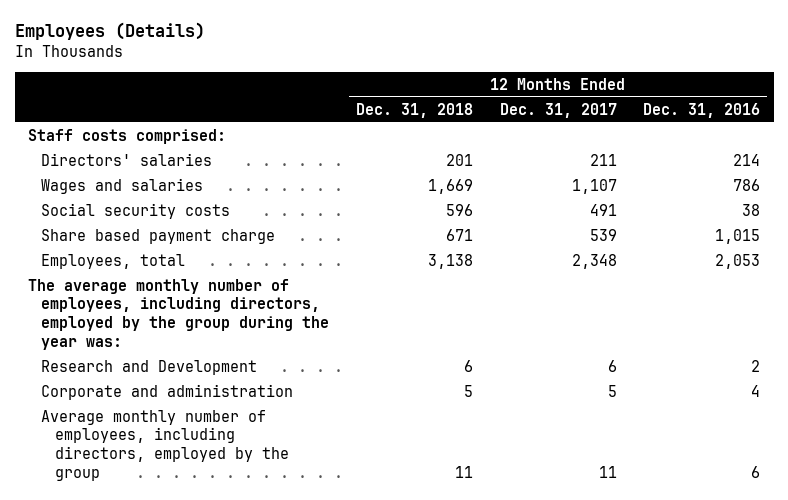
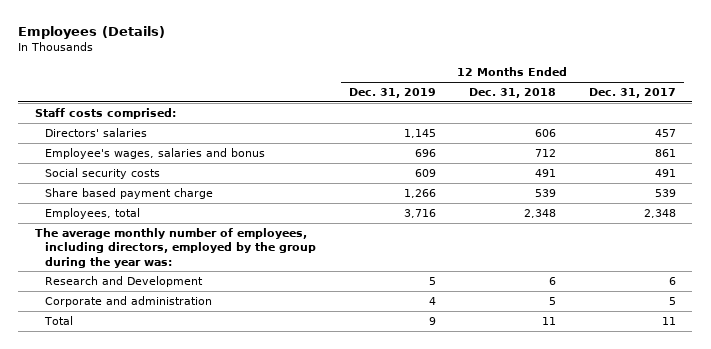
[643,102,761,118] Dec. 31, 2016 -> none
none -> [348,87,436,98] Dec. 31, 2019
[445,153,473,166] 201 -> [534,128,556,137] 606
[589,153,617,166] 211 -> [654,128,676,137] 457
[41,177,204,194] Wages and salaries -> [44,147,265,159] Employee's wages, salaries and bonus
[427,178,473,194] 1,669 -> [534,148,556,157] 712
[571,178,617,194] 1,107 -> [654,148,676,157] 861
[445,203,473,216] 596 -> [534,168,556,177] 491
[445,228,473,241] 671 -> [534,188,556,197] 539
[427,253,473,269] 3,138 -> [523,208,556,218] 2,348
[41,409,289,481] Average monthly number of employees, including directors, employed by the group -> [43,315,73,325] Total

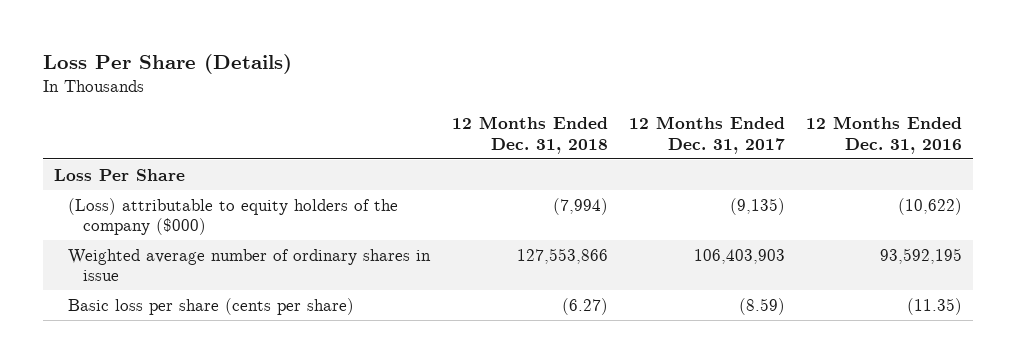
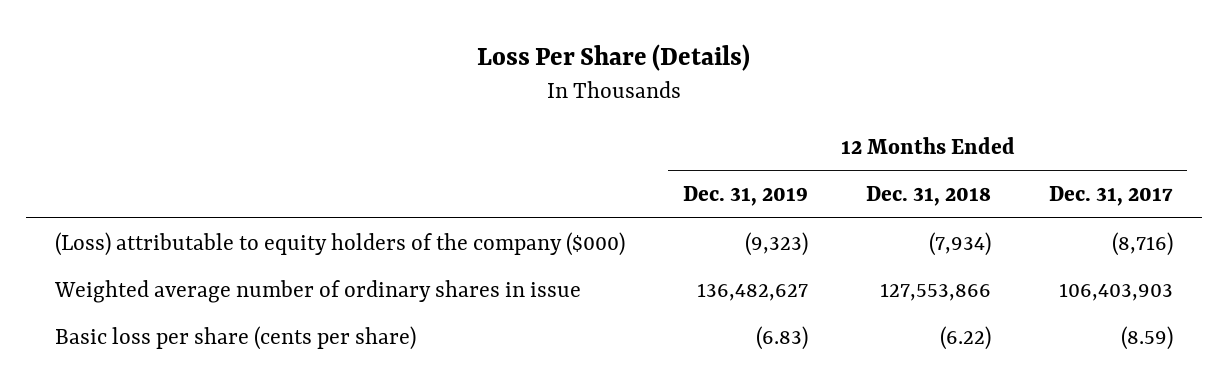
[806,116,963,154] 12 Months Ended Dec. 31, 2016 -> none
none -> [682,186,808,207] Dec. 31, 2019
[53,168,185,181] Loss Per Share -> none
[552,197,608,215] (7,994) -> [928,231,991,256] (7,934)
[729,197,785,215] (9,135) -> [1111,231,1173,256] (8,716)
[561,297,608,315] (6.27) -> [939,325,991,350] (6.22)

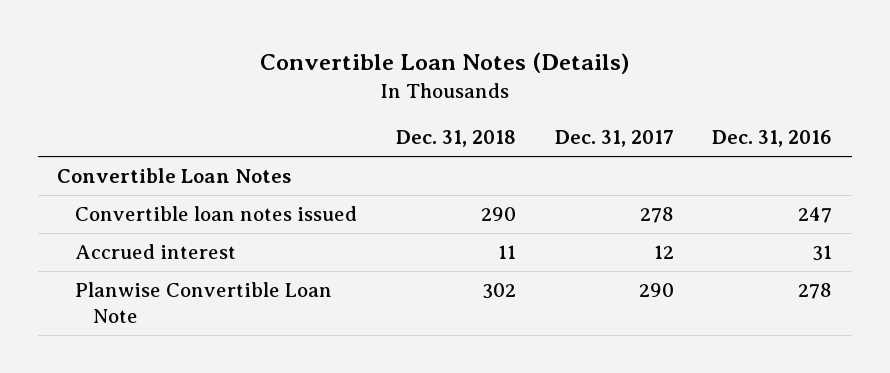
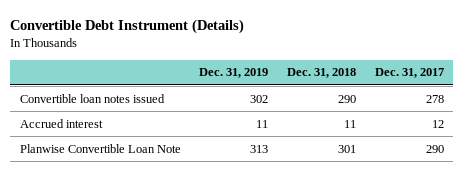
[259,51,629,74] Convertible Loan Notes (Details) -> [10,19,245,35] Convertible Debt Instrument (Details)
[712,130,833,148] Dec. 31, 2016 -> none
none -> [199,68,269,79] Dec. 31, 2019
[57,167,292,183] Convertible Loan Notes -> none
[481,282,516,299] 302 -> [338,144,357,153] 301

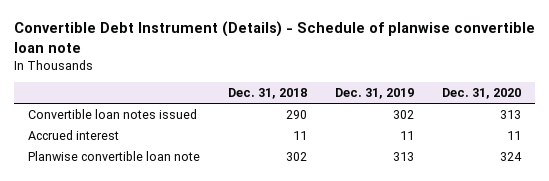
[10,19,245,35] Convertible Debt Instrument (Details) -> [13,21,535,53] Convertible Debt Instrument (Details) - Schedule of planwise convertible loan note
[374,68,444,79] Dec. 31, 2017 -> none
none -> [441,88,521,100] Dec. 31, 2020
[19,143,181,153] Planwise Convertible Loan Note -> [27,150,200,161] Planwise convertible loan note
[338,144,357,153] 301 -> [285,151,307,161] 302

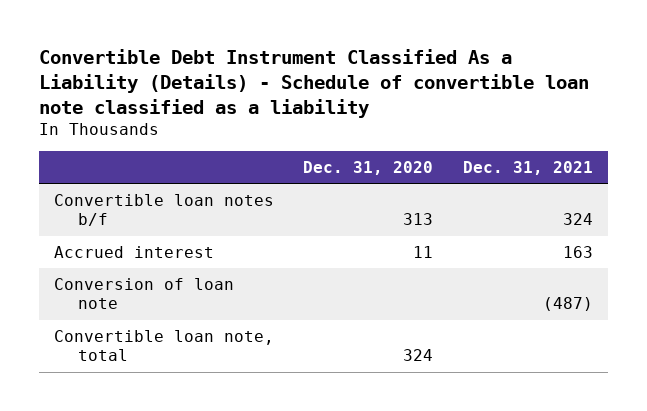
[13,21,535,53] Convertible Debt Instrument (Details) - Schedule of planwise convertible loan note -> [39,48,590,118] Convertible Debt Instrument Classified As a Liability (Details) - Schedule of convertible loan note classified as a liability
[227,88,307,100] Dec. 31, 2018 -> none
[334,88,414,100] Dec. 31, 2019 -> none
none -> [462,161,593,176] Dec. 31, 2021
[27,108,197,119] Convertible loan notes issued -> [53,193,274,227] Convertible loan notes b/f
none -> [53,277,234,310] Conversion of loan note
[27,150,200,161] Planwise convertible loan note -> [53,329,274,362] Convertible loan note, total

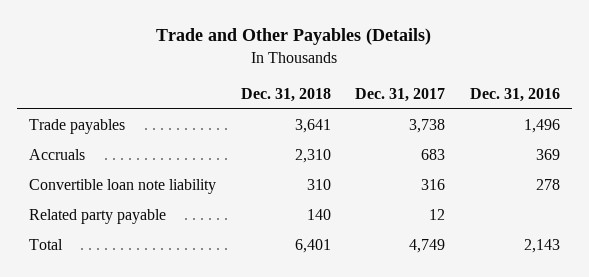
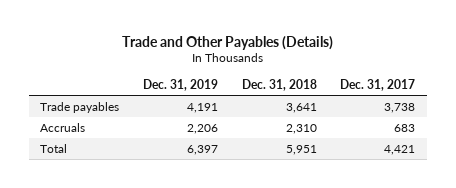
[469,87,560,102] Dec. 31, 2016 -> none
none -> [143,78,219,91] Dec. 31, 2019
[29,179,217,195] Convertible loan note liability -> none
[29,209,167,225] Related party payable -> none
[294,239,331,254] 6,401 -> [285,144,317,155] 5,951
[409,239,446,254] 4,749 -> [384,144,416,155] 4,421

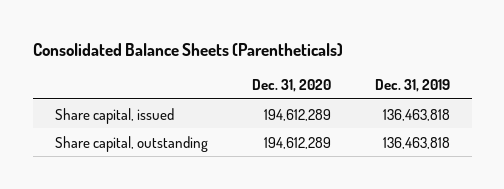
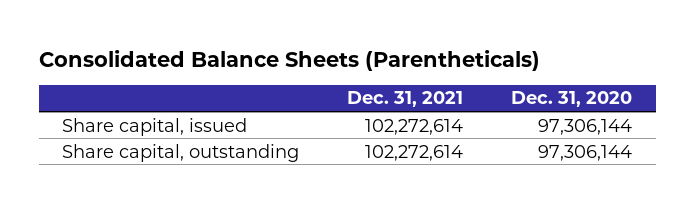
[374,79,450,93] Dec. 31, 2019 -> none
none -> [347,91,464,108] Dec. 31, 2021
[263,108,331,121] 194,612,289 -> [537,118,632,135] 97,306,144
[263,136,331,149] 194,612,289 -> [537,144,632,161] 97,306,144

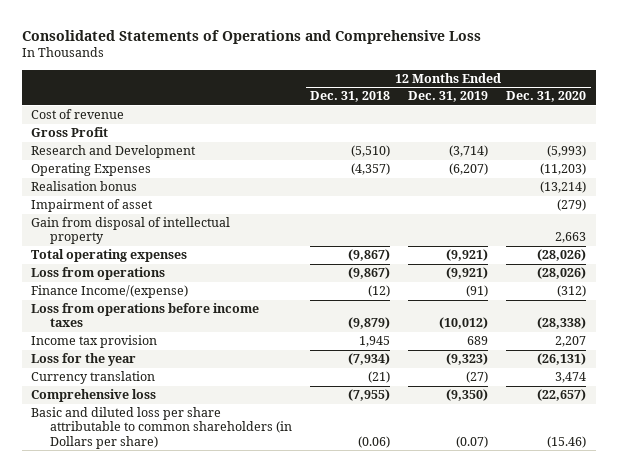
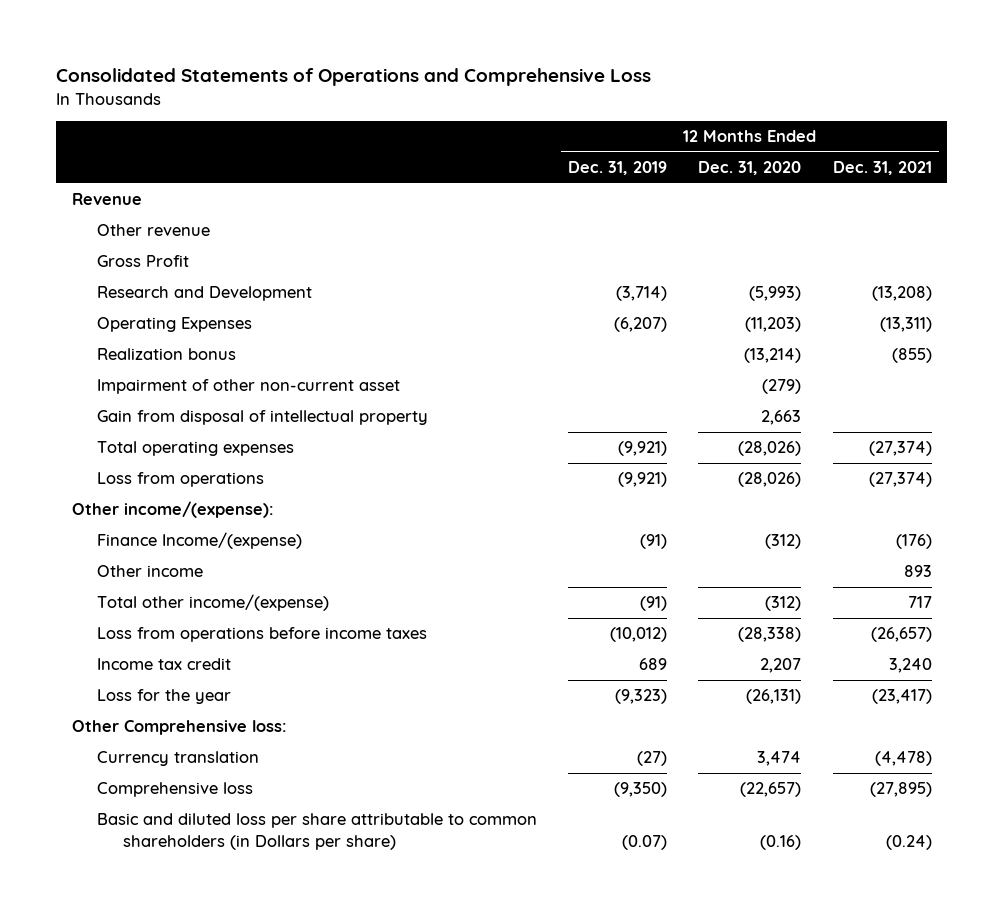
[310,91,391,103] Dec. 31, 2018 -> none
none -> [832,161,932,176] Dec. 31, 2021
none -> [71,193,142,206] Revenue
[30,109,124,120] Cost of revenue -> [97,224,211,237] Other revenue
[30,181,137,192] Realisation bonus -> [97,348,237,361] Realization bonus
[30,199,153,213] Impairment of asset -> [97,379,401,395] Impairment of other non-current asset
none -> [71,501,274,519] Other income/(expense):
none -> [97,565,204,578] Other income
none -> [97,594,330,612] Total other income/(expense)
[30,335,157,349] Income tax provision -> [97,658,232,671] Income tax credit
none -> [71,720,287,736] Other Comprehensive loss:
[547,435,587,448] (15.46) -> [760,834,802,850] (0.16)

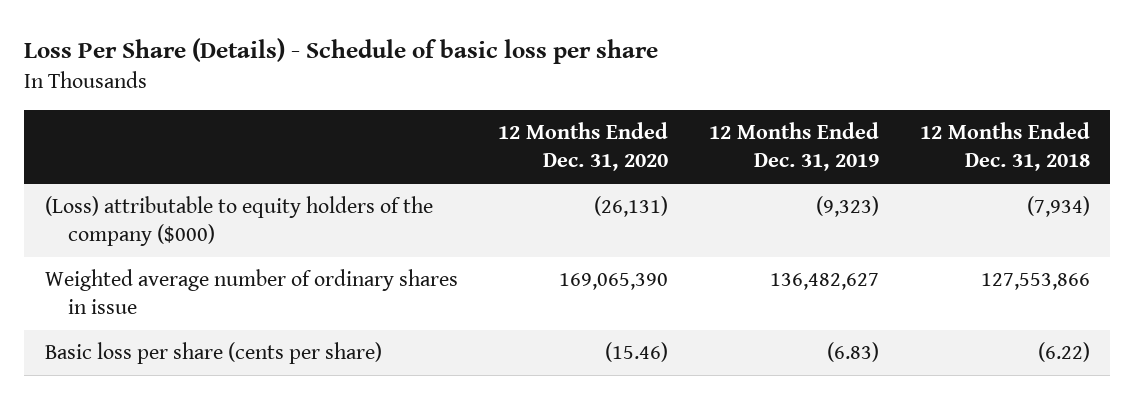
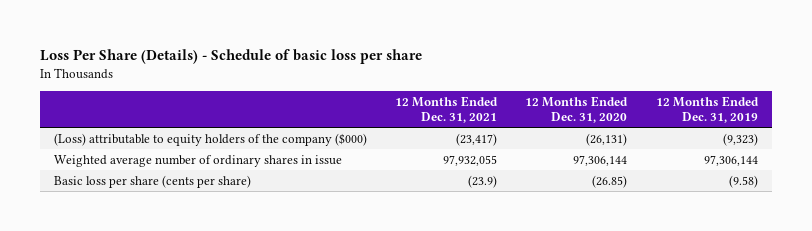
[919,122,1090,172] 12 Months Ended Dec. 31, 2018 -> none
none -> [395,95,499,123] 12 Months Ended Dec. 31, 2021
[559,273,669,291] 169,065,390 -> [573,154,628,166] 97,306,144
[769,273,879,291] 136,482,627 -> [703,154,758,166] 97,306,144
[605,342,669,363] (15.46) -> [592,174,628,188] (26.85)
[826,342,879,363] (6.83) -> [728,174,758,188] (9.58)

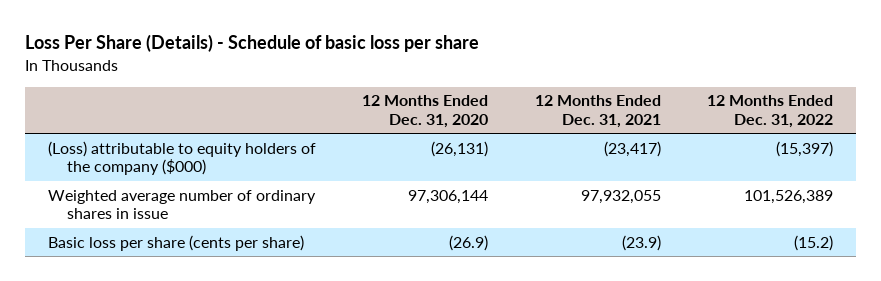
[655,95,759,123] 12 Months Ended Dec. 31, 2019 -> none
none -> [706,95,833,129] 12 Months Ended Dec. 31, 2022
[592,174,628,188] (26.85) -> [449,234,489,251] (26.9)

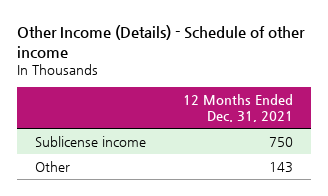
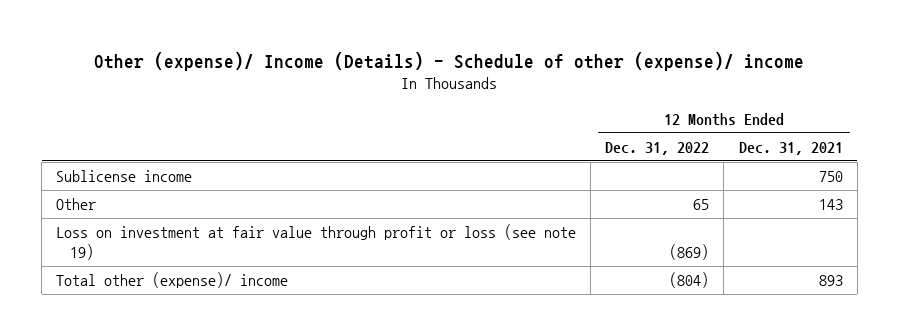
[17,24,306,58] Other Income (Details) - Schedule of other income -> [94,51,805,71] Other (expense)/ Income (Details) - Schedule of other (expense)/ income
none -> [605,141,710,155] Dec. 31, 2022
none -> [56,224,577,260] Loss on investment at fair value through profit or loss (see note 19)
none -> [56,272,289,289] Total other (expense)/ income

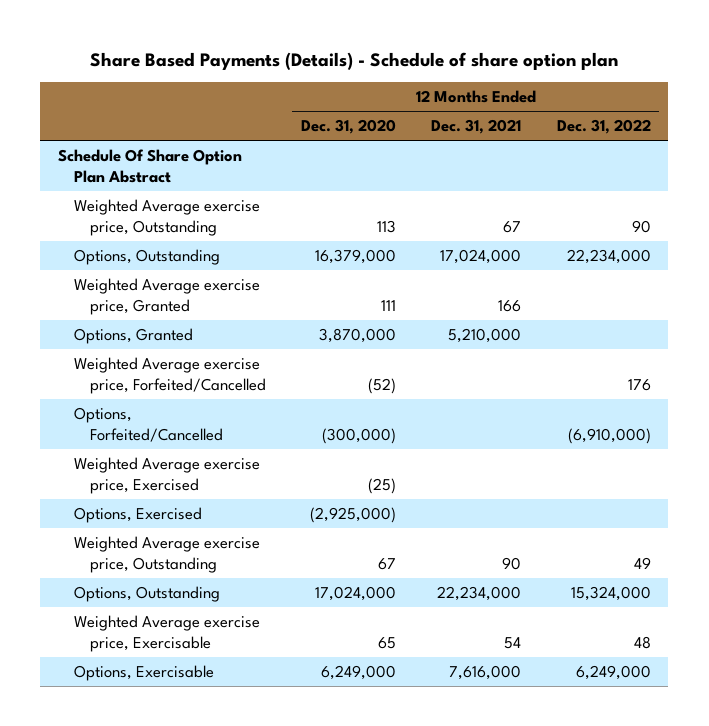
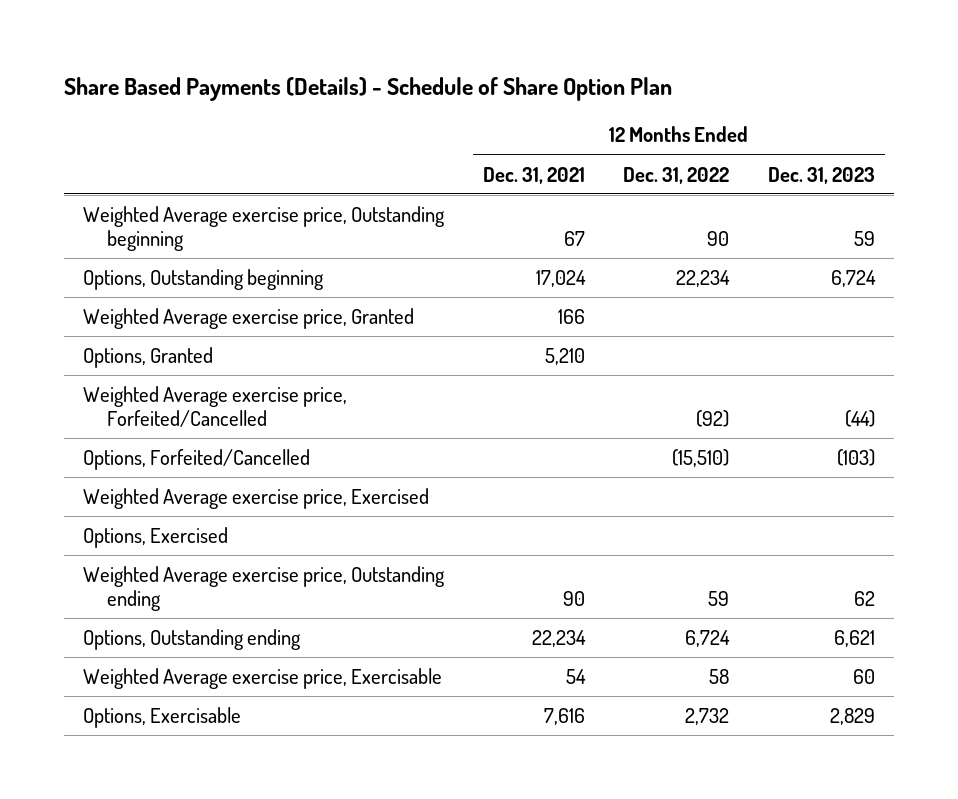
[90,51,619,70] Share Based Payments (Details) - Schedule of share option plan -> [63,77,672,102] Share Based Payments (Details) - Schedule of Share Option Plan
[301,119,397,135] Dec. 31, 2020 -> none
none -> [768,166,876,184] Dec. 31, 2023
[57,148,242,184] Schedule Of Share Option Plan Abstract -> none
[73,198,260,237] Weighted Average exercise price, Outstanding -> [82,205,445,251] Weighted Average exercise price, Outstanding beginning
[73,248,220,265] Options, Outstanding -> [82,268,324,290] Options, Outstanding beginning
[440,248,522,264] 17,024,000 -> [535,269,586,287] 17,024
[566,248,651,264] 22,234,000 -> [676,269,731,287] 22,234
[448,327,522,343] 5,210,000 -> [544,347,585,365] 5,210
[627,379,651,392] 176 -> [696,409,730,427] (92)
[567,428,651,445] (6,910,000) -> [672,448,730,467] (15,510)
[73,535,260,574] Weighted Average exercise price, Outstanding -> [82,565,445,611] Weighted Average exercise price, Outstanding ending
[633,557,651,570] 49 -> [708,590,730,606] 59
[73,585,220,602] Options, Outstanding -> [82,628,301,650] Options, Outstanding ending
[437,585,522,601] 22,234,000 -> [531,629,586,647] 22,234
[570,585,651,601] 15,324,000 -> [685,629,731,647] 6,724
[633,636,651,650] 48 -> [709,668,730,684] 58
[449,664,522,680] 7,616,000 -> [543,707,585,725] 7,616
[575,664,651,680] 6,249,000 -> [685,707,730,725] 2,732

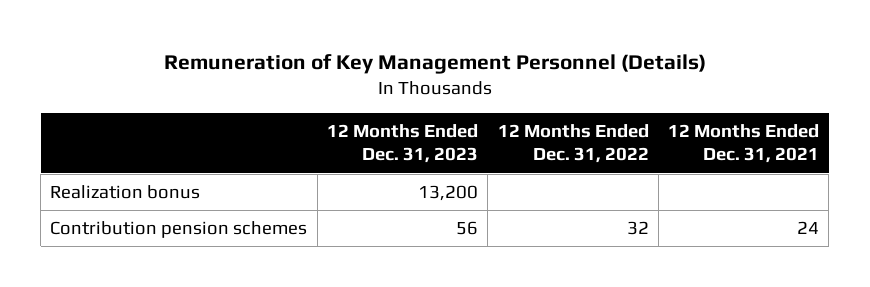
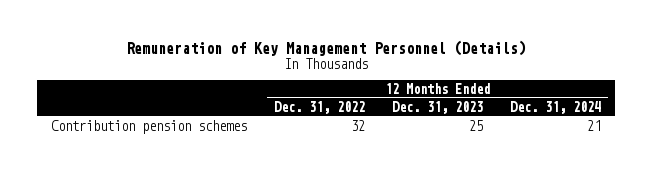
[668,123,820,164] 12 Months Ended Dec. 31, 2021 -> none
none -> [510,100,602,114] Dec. 31, 2024
[50,185,201,200] Realization bonus -> none
[456,221,479,236] 56 -> [469,120,484,132] 25

